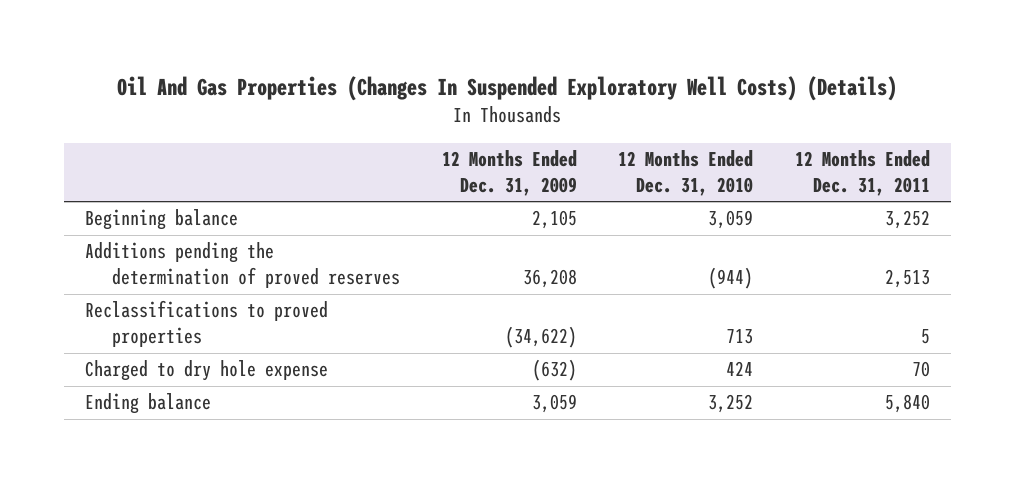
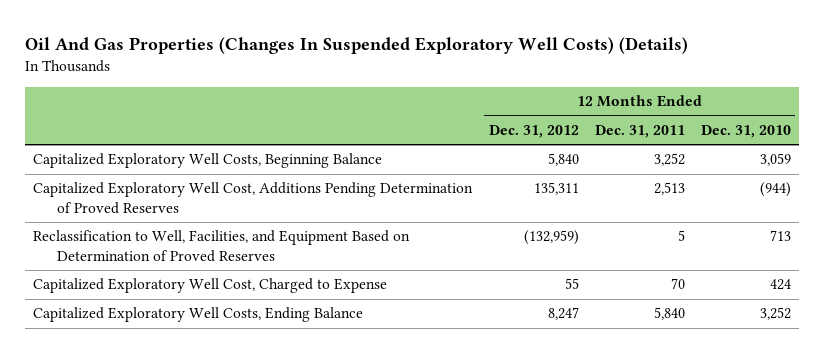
[441,149,577,196] 12 Months Ended Dec. 31, 2009 -> none
none -> [488,124,579,138] Dec. 31, 2012
[84,209,238,231] Beginning balance -> [33,153,383,169] Capitalized Exploratory Well Costs, Beginning Balance
[84,242,401,289] Additions pending the determination of proved reserves -> [33,182,474,214] Capitalized Exploratory Well Cost, Additions Pending Determination of Proved Reserves
[84,300,328,348] Reclassifications to proved properties -> [33,230,411,262] Reclassification to Well, Facilities, and Equipment Based on Determination of Proved Reserves
[84,360,328,382] Charged to dry hole expense -> [33,278,388,294] Capitalized Exploratory Well Cost, Charged to Expense
[84,393,211,415] Ending balance -> [33,307,364,323] Capitalized Exploratory Well Costs, Ending Balance

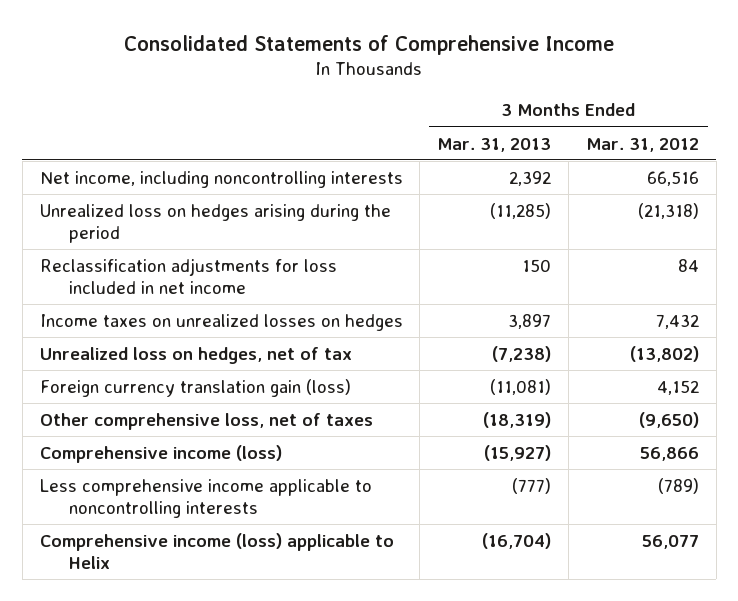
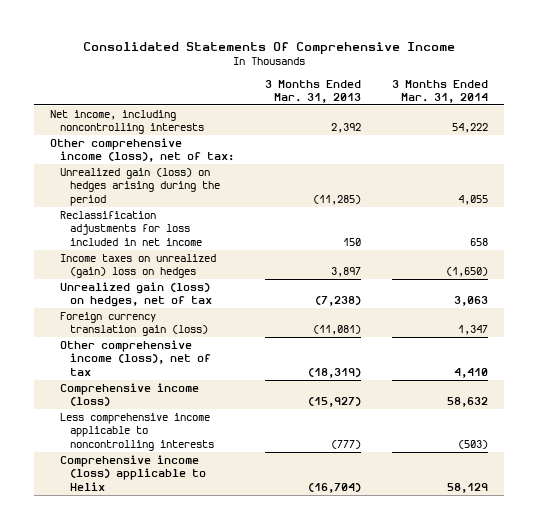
[124,34,615,55] Consolidated Statements of Comprehensive Income -> [83,41,456,54] Consolidated Statements Of Comprehensive Income
[585,137,699,152] Mar. 31, 2012 -> none
none -> [392,79,489,103] 3 Months Ended Mar. 31, 2014
none -> [49,137,235,163] Other comprehensive income (loss), net of tax:
[39,203,391,243] Unrealized loss on hedges arising during the period -> [60,167,221,206] Unrealized gain (loss) on hedges arising during the period
[39,313,403,331] Income taxes on unrealized losses on hedges -> [60,253,217,279] Income taxes on unrealized (gain) loss on hedges
[39,346,352,364] Unrealized loss on hedges, net of tax -> [60,281,213,308] Unrealized gain (loss) on hedges, net of tax
[39,412,373,430] Other comprehensive loss, net of taxes -> [60,339,212,376] Other comprehensive income (loss), net of tax

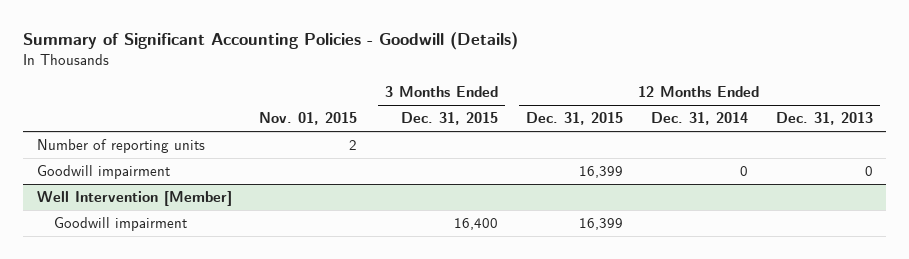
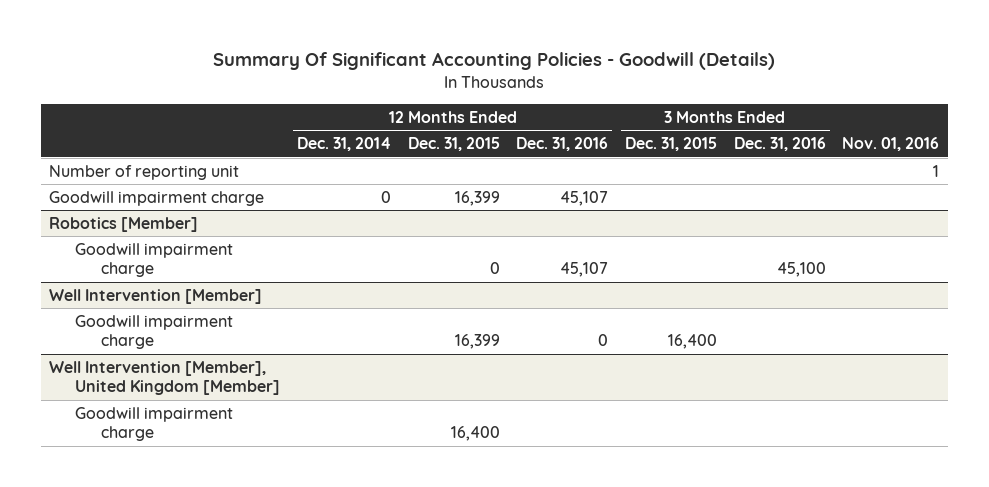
[22,32,518,51] Summary of Significant Accounting Policies - Goodwill (Details) -> [213,52,776,71] Summary Of Significant Accounting Policies - Goodwill (Details)
[259,112,358,126] Nov. 01, 2015 -> none
[775,112,873,126] Dec. 31, 2013 -> none
none -> [516,137,609,152] Dec. 31, 2016
none -> [733,137,826,152] Dec. 31, 2016
none -> [842,137,940,152] Nov. 01, 2016
[36,139,205,154] Number of reporting units -> [49,164,240,180] Number of reporting unit
[36,165,170,180] Goodwill impairment -> [49,190,265,206] Goodwill impairment charge
none -> [49,216,199,232] Robotics [Member]
none -> [75,242,234,278] Goodwill impairment charge
[53,217,187,232] Goodwill impairment -> [75,314,234,350] Goodwill impairment charge
none -> [49,360,281,396] Well Intervention [Member], United Kingdom [Member]
none -> [75,406,234,442] Goodwill impairment charge

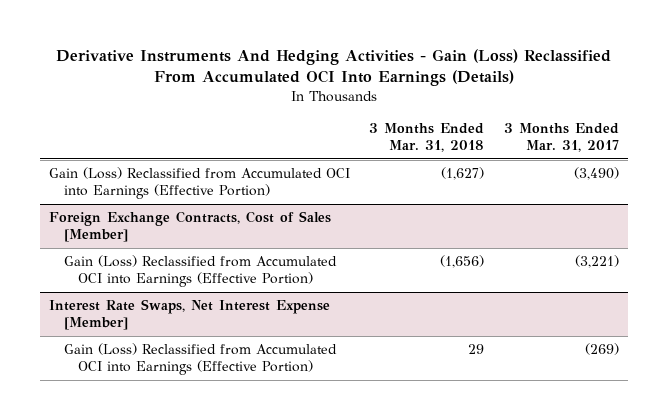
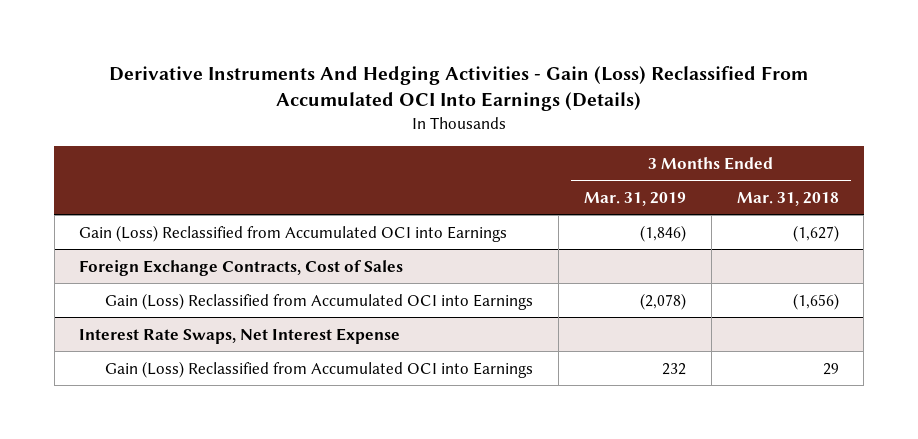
[503,123,619,152] 3 Months Ended Mar. 31, 2017 -> none
none -> [584,191,687,206] Mar. 31, 2019
[49,167,351,200] Gain (Loss) Reclassified from Accumulated OCI into Earnings (Effective Portion) -> [79,224,508,242] Gain (Loss) Reclassified from Accumulated OCI into Earnings
[49,211,332,243] Foreign Exchange Contracts, Cost of Sales [Member] -> [79,259,404,276] Foreign Exchange Contracts, Cost of Sales
[63,255,337,288] Gain (Loss) Reclassified from Accumulated OCI into Earnings (Effective Portion) -> [105,292,534,310] Gain (Loss) Reclassified from Accumulated OCI into Earnings
[49,299,331,331] Interest Rate Swaps, Net Interest Expense [Member] -> [79,327,401,344] Interest Rate Swaps, Net Interest Expense
[63,343,337,376] Gain (Loss) Reclassified from Accumulated OCI into Earnings (Effective Portion) -> [105,360,534,378] Gain (Loss) Reclassified from Accumulated OCI into Earnings

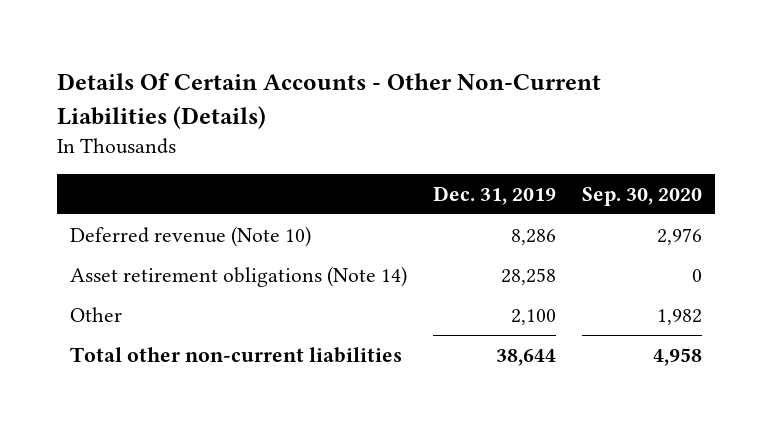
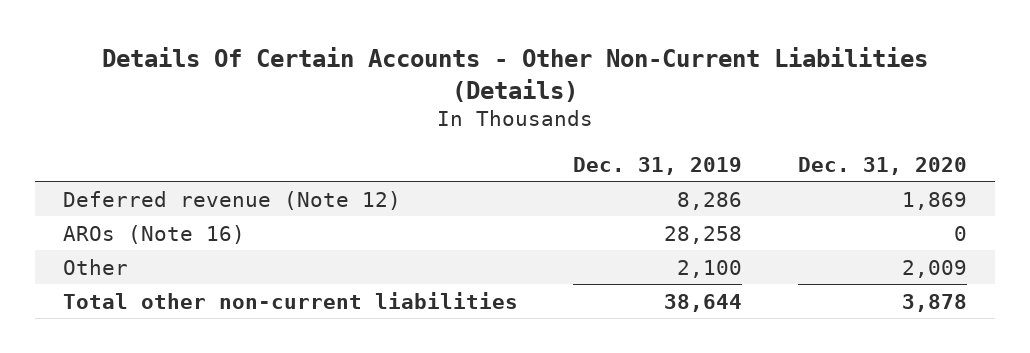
[581,186,702,206] Sep. 30, 2020 -> none
none -> [798,156,968,175] Dec. 31, 2020
[69,225,311,247] Deferred revenue (Note 10) -> [62,190,401,210] Deferred revenue (Note 12)
[69,265,407,287] Asset retirement obligations (Note 14) -> [62,224,245,244] AROs (Note 16)

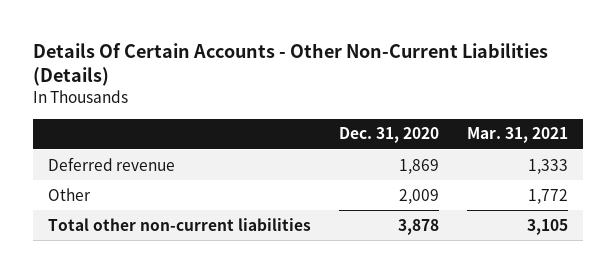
[573,156,743,175] Dec. 31, 2019 -> none
none -> [467,127,569,144] Mar. 31, 2021
[62,224,245,244] AROs (Note 16) -> none
[62,190,401,210] Deferred revenue (Note 12) -> [47,156,175,171] Deferred revenue

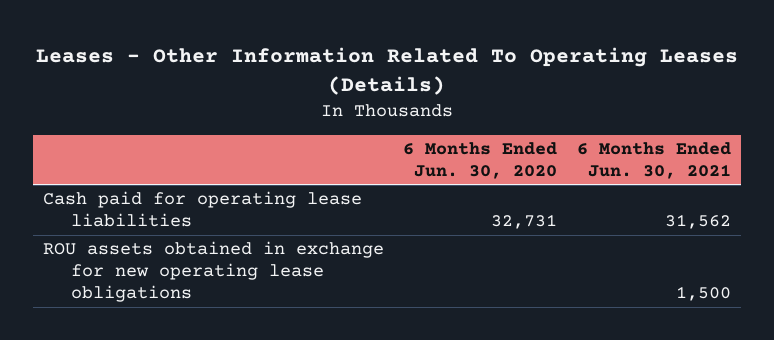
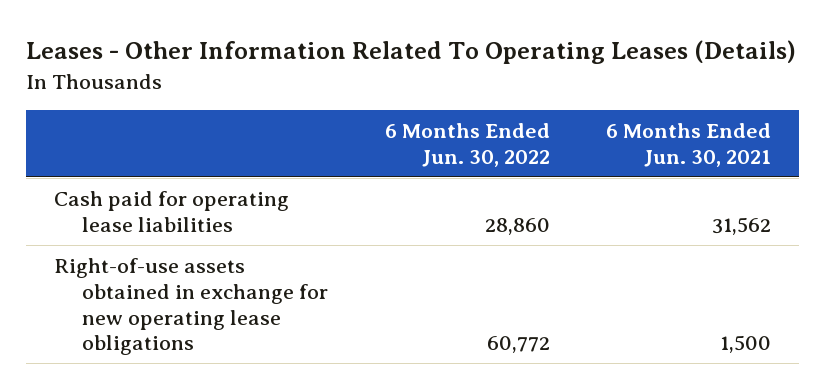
[403,141,558,179] 6 Months Ended Jun. 30, 2020 -> none
none -> [384,122,550,167] 6 Months Ended Jun. 30, 2022
[42,241,384,303] ROU assets obtained in exchange for new operating lease obligations -> [53,257,329,356] Right-of-use assets obtained in exchange for new operating lease obligations

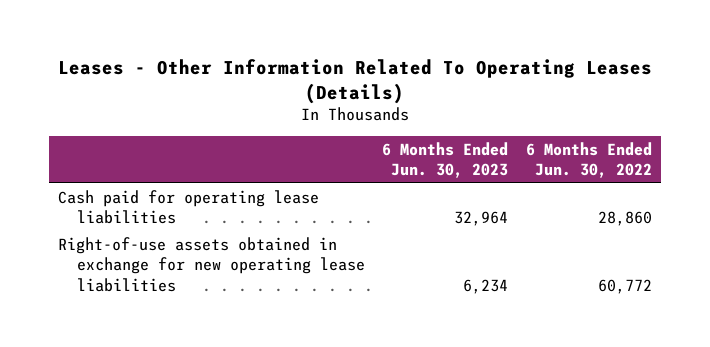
[606,122,772,167] 6 Months Ended Jun. 30, 2021 -> none
none -> [382,141,509,179] 6 Months Ended Jun. 30, 2023
[53,257,329,356] Right-of-use assets obtained in exchange for new operating lease obligations -> [58,236,365,292] Right-of-use assets obtained in exchange for new operating lease liabilities

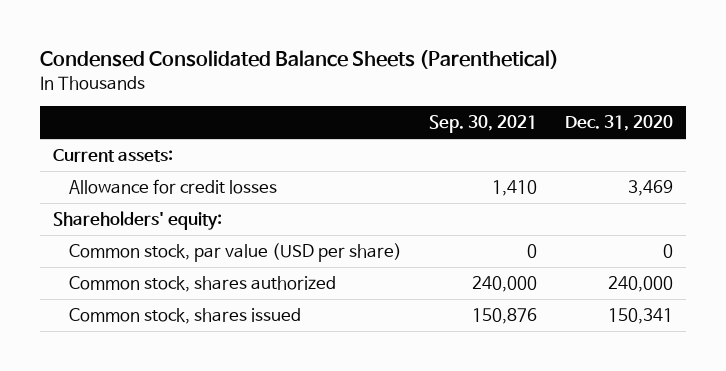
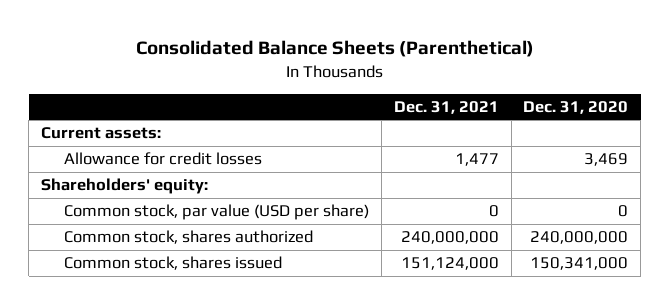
[39,50,559,70] Condensed Consolidated Balance Sheets (Parenthetical) -> [135,40,534,58] Consolidated Balance Sheets (Parenthetical)
[429,115,538,134] Sep. 30, 2021 -> none
none -> [393,100,499,114] Dec. 31, 2021
[607,276,673,293] 240,000 -> [530,231,629,245] 240,000,000
[607,308,673,325] 150,341 -> [530,257,629,271] 150,341,000

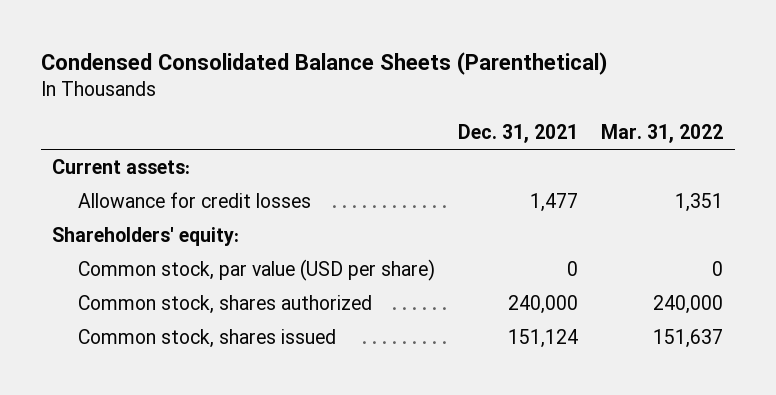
[135,40,534,58] Consolidated Balance Sheets (Parenthetical) -> [40,52,608,76] Condensed Consolidated Balance Sheets (Parenthetical)
[523,100,629,114] Dec. 31, 2020 -> none
none -> [601,124,724,144] Mar. 31, 2022
[400,231,499,245] 240,000,000 -> [508,294,579,314] 240,000
[400,257,499,271] 151,124,000 -> [508,328,579,348] 151,124

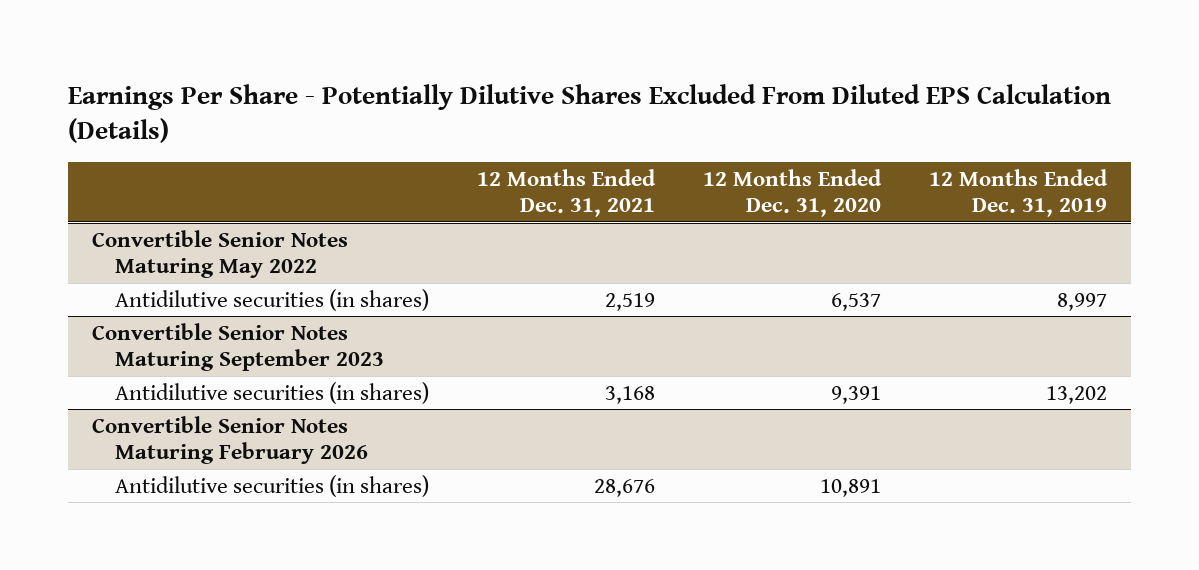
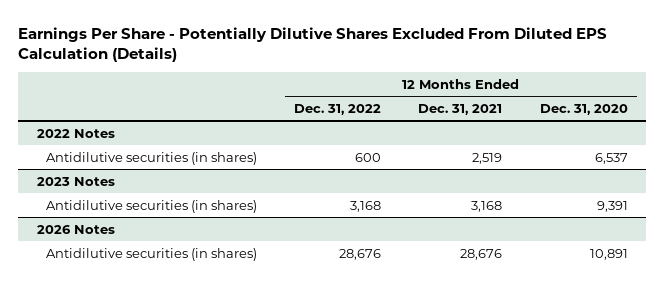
[928,168,1108,218] 12 Months Ended Dec. 31, 2019 -> none
none -> [294,103,382,115] Dec. 31, 2022
[92,229,349,279] Convertible Senior Notes Maturing May 2022 -> [36,128,115,138] 2022 Notes
[92,322,384,372] Convertible Senior Notes Maturing September 2023 -> [36,176,115,186] 2023 Notes
[92,415,368,465] Convertible Senior Notes Maturing February 2026 -> [36,224,115,234] 2026 Notes

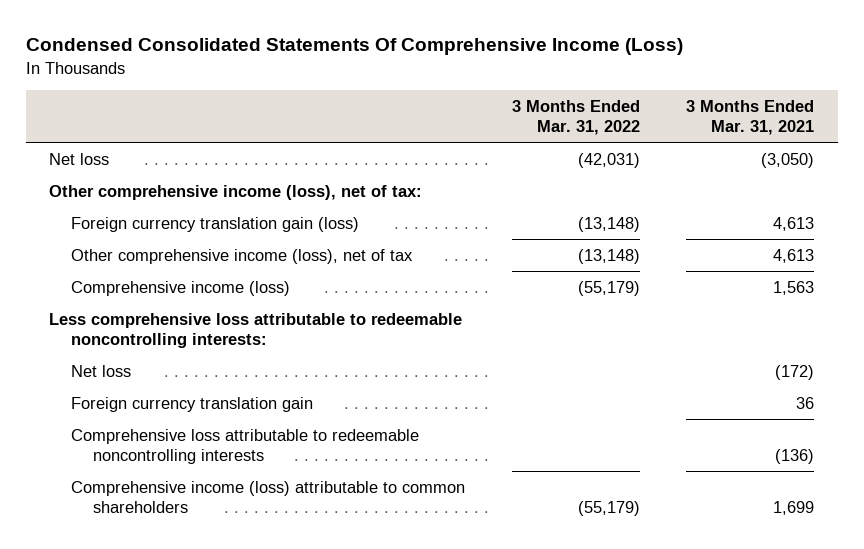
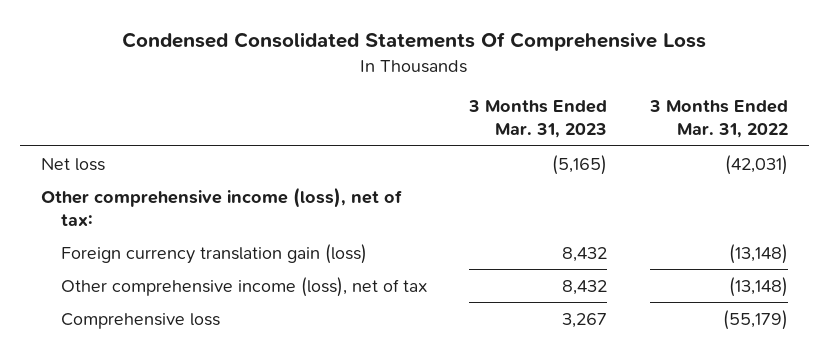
[25,38,683,56] Condensed Consolidated Statements Of Comprehensive Income (Loss) -> [122,32,707,52] Condensed Consolidated Statements Of Comprehensive Loss
[686,99,815,135] 3 Months Ended Mar. 31, 2021 -> none
none -> [468,100,608,139] 3 Months Ended Mar. 31, 2023
[49,312,463,348] Less comprehensive loss attributable to redeemable noncontrolling interests: -> none
[71,364,132,377] Net loss -> none
[71,396,314,412] Foreign currency translation gain -> none
[71,428,420,464] Comprehensive loss attributable to redeemable noncontrolling interests -> none
[71,480,466,513] Comprehensive income (loss) attributable to common shareholders -> none
[71,280,291,296] Comprehensive income (loss) -> [60,312,220,329] Comprehensive loss

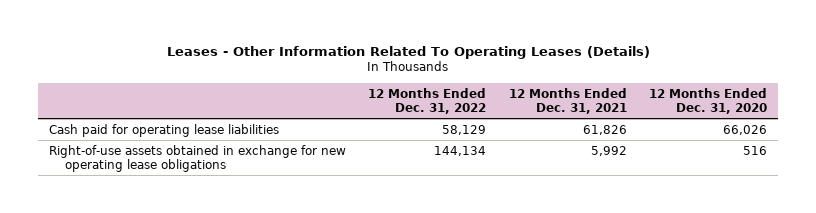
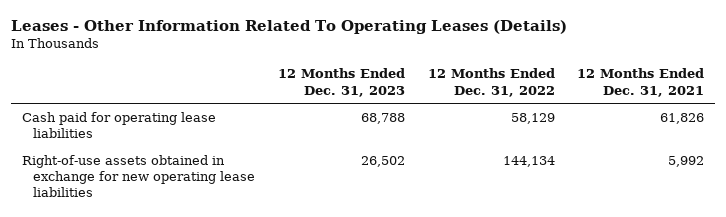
[648,87,767,114] 12 Months Ended Dec. 31, 2020 -> none
none -> [278,68,406,97] 12 Months Ended Dec. 31, 2023
[49,144,347,172] Right-of-use assets obtained in exchange for new operating lease obligations -> [22,154,256,198] Right-of-use assets obtained in exchange for new operating lease liabilities

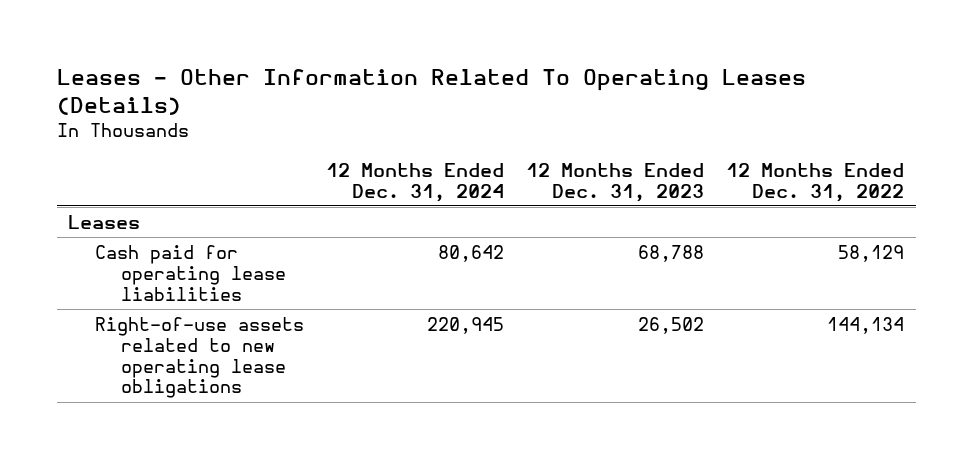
[577,68,705,97] 12 Months Ended Dec. 31, 2021 -> none
none -> [325,162,504,202] 12 Months Ended Dec. 31, 2024
none -> [67,214,140,229] Leases
[22,154,256,198] Right-of-use assets obtained in exchange for new operating lease liabilities -> [94,316,304,399] Right-of-use assets related to new operating lease obligations

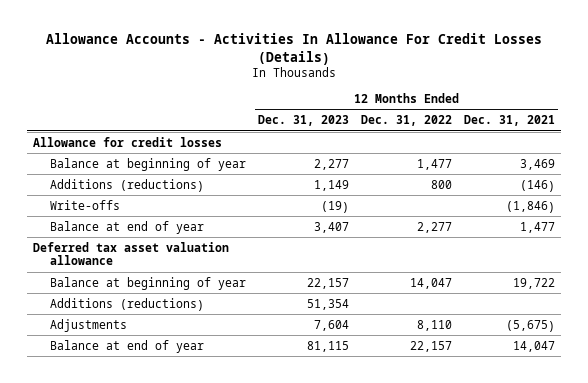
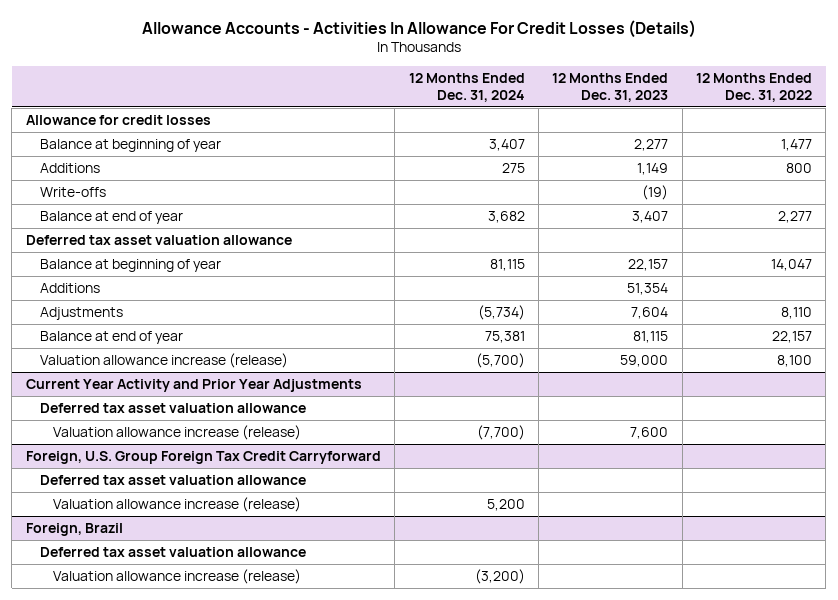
[464,115,556,127] Dec. 31, 2021 -> none
none -> [408,73,525,103] 12 Months Ended Dec. 31, 2024
[50,178,205,192] Additions (reductions) -> [39,162,100,173] Additions
[50,297,205,311] Additions (reductions) -> [39,282,100,293] Additions
none -> [39,352,288,368] Valuation allowance increase (release)
none -> [25,378,362,392] Current Year Activity and Prior Year Adjustments
none -> [39,402,306,413] Deferred tax asset valuation allowance
none -> [53,424,302,440] Valuation allowance increase (release)
none -> [25,450,381,464] Foreign, U.S. Group Foreign Tax Credit Carryforward
none -> [39,474,306,485] Deferred tax asset valuation allowance
none -> [53,496,302,512] Valuation allowance increase (release)
none -> [25,522,123,536] Foreign, Brazil
none -> [39,546,306,557] Deferred tax asset valuation allowance
none -> [53,568,302,584] Valuation allowance increase (release)

